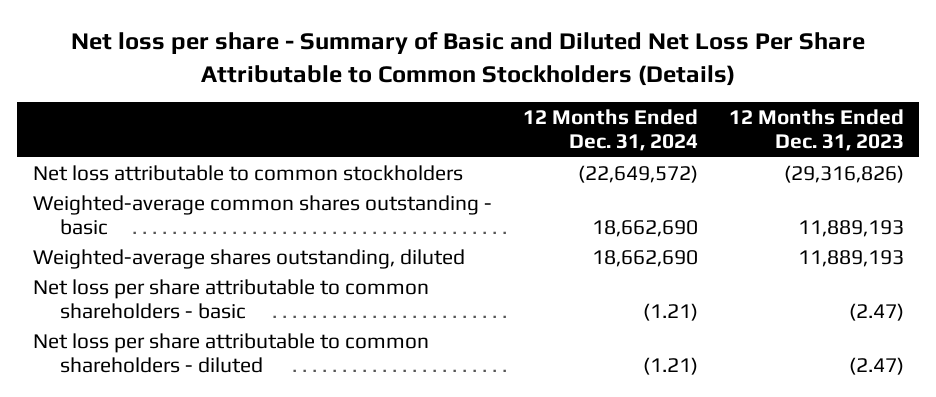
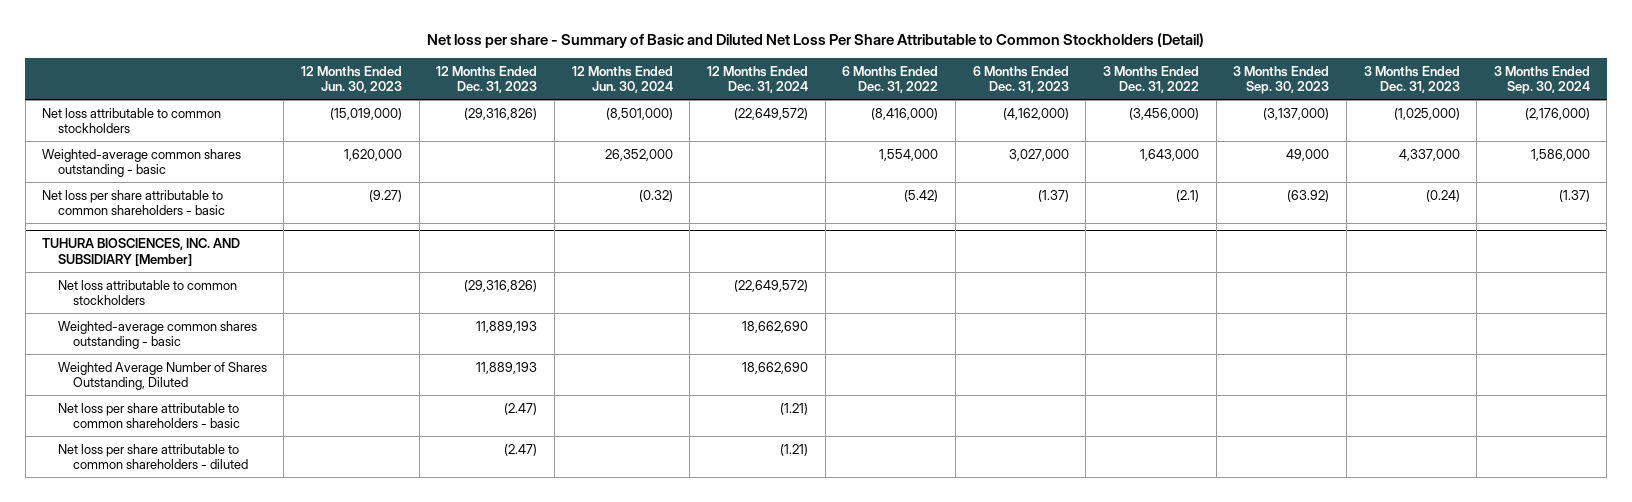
[71,31,866,86] Net loss per share - Summary of Basic and Diluted Net Loss Per Share Attributable to Common Stockholders (Details) -> [427,33,1205,49] Net loss per share - Summary of Basic and Diluted Net Loss Per Share Attributable to Common Stockholders (Detail)
none -> [300,65,402,94] 12 Months Ended Jun. 30, 2023
none -> [571,65,673,94] 12 Months Ended Jun. 30, 2024
none -> [842,65,939,94] 6 Months Ended Dec. 31, 2022
none -> [972,65,1069,94] 6 Months Ended Dec. 31, 2023
none -> [1102,65,1199,94] 3 Months Ended Dec. 31, 2022
none -> [1233,65,1330,95] 3 Months Ended Sep. 30, 2023
none -> [1363,65,1460,94] 3 Months Ended Dec. 31, 2023
none -> [1493,65,1590,95] 3 Months Ended Sep. 30, 2024
none -> [42,148,242,178] Weighted-average common shares outstanding - basic
none -> [42,189,225,216] Net loss per share attributable to common shareholders - basic
none -> [42,238,241,267] TUHURA BIOSCIENCES, INC. AND SUBSIDIARY [Member]
none -> [57,279,237,306] Net loss attributable to common stockholders
[32,248,465,269] Weighted-average shares outstanding, diluted -> [57,361,267,391] Weighted Average Number of Shares Outstanding, Diluted

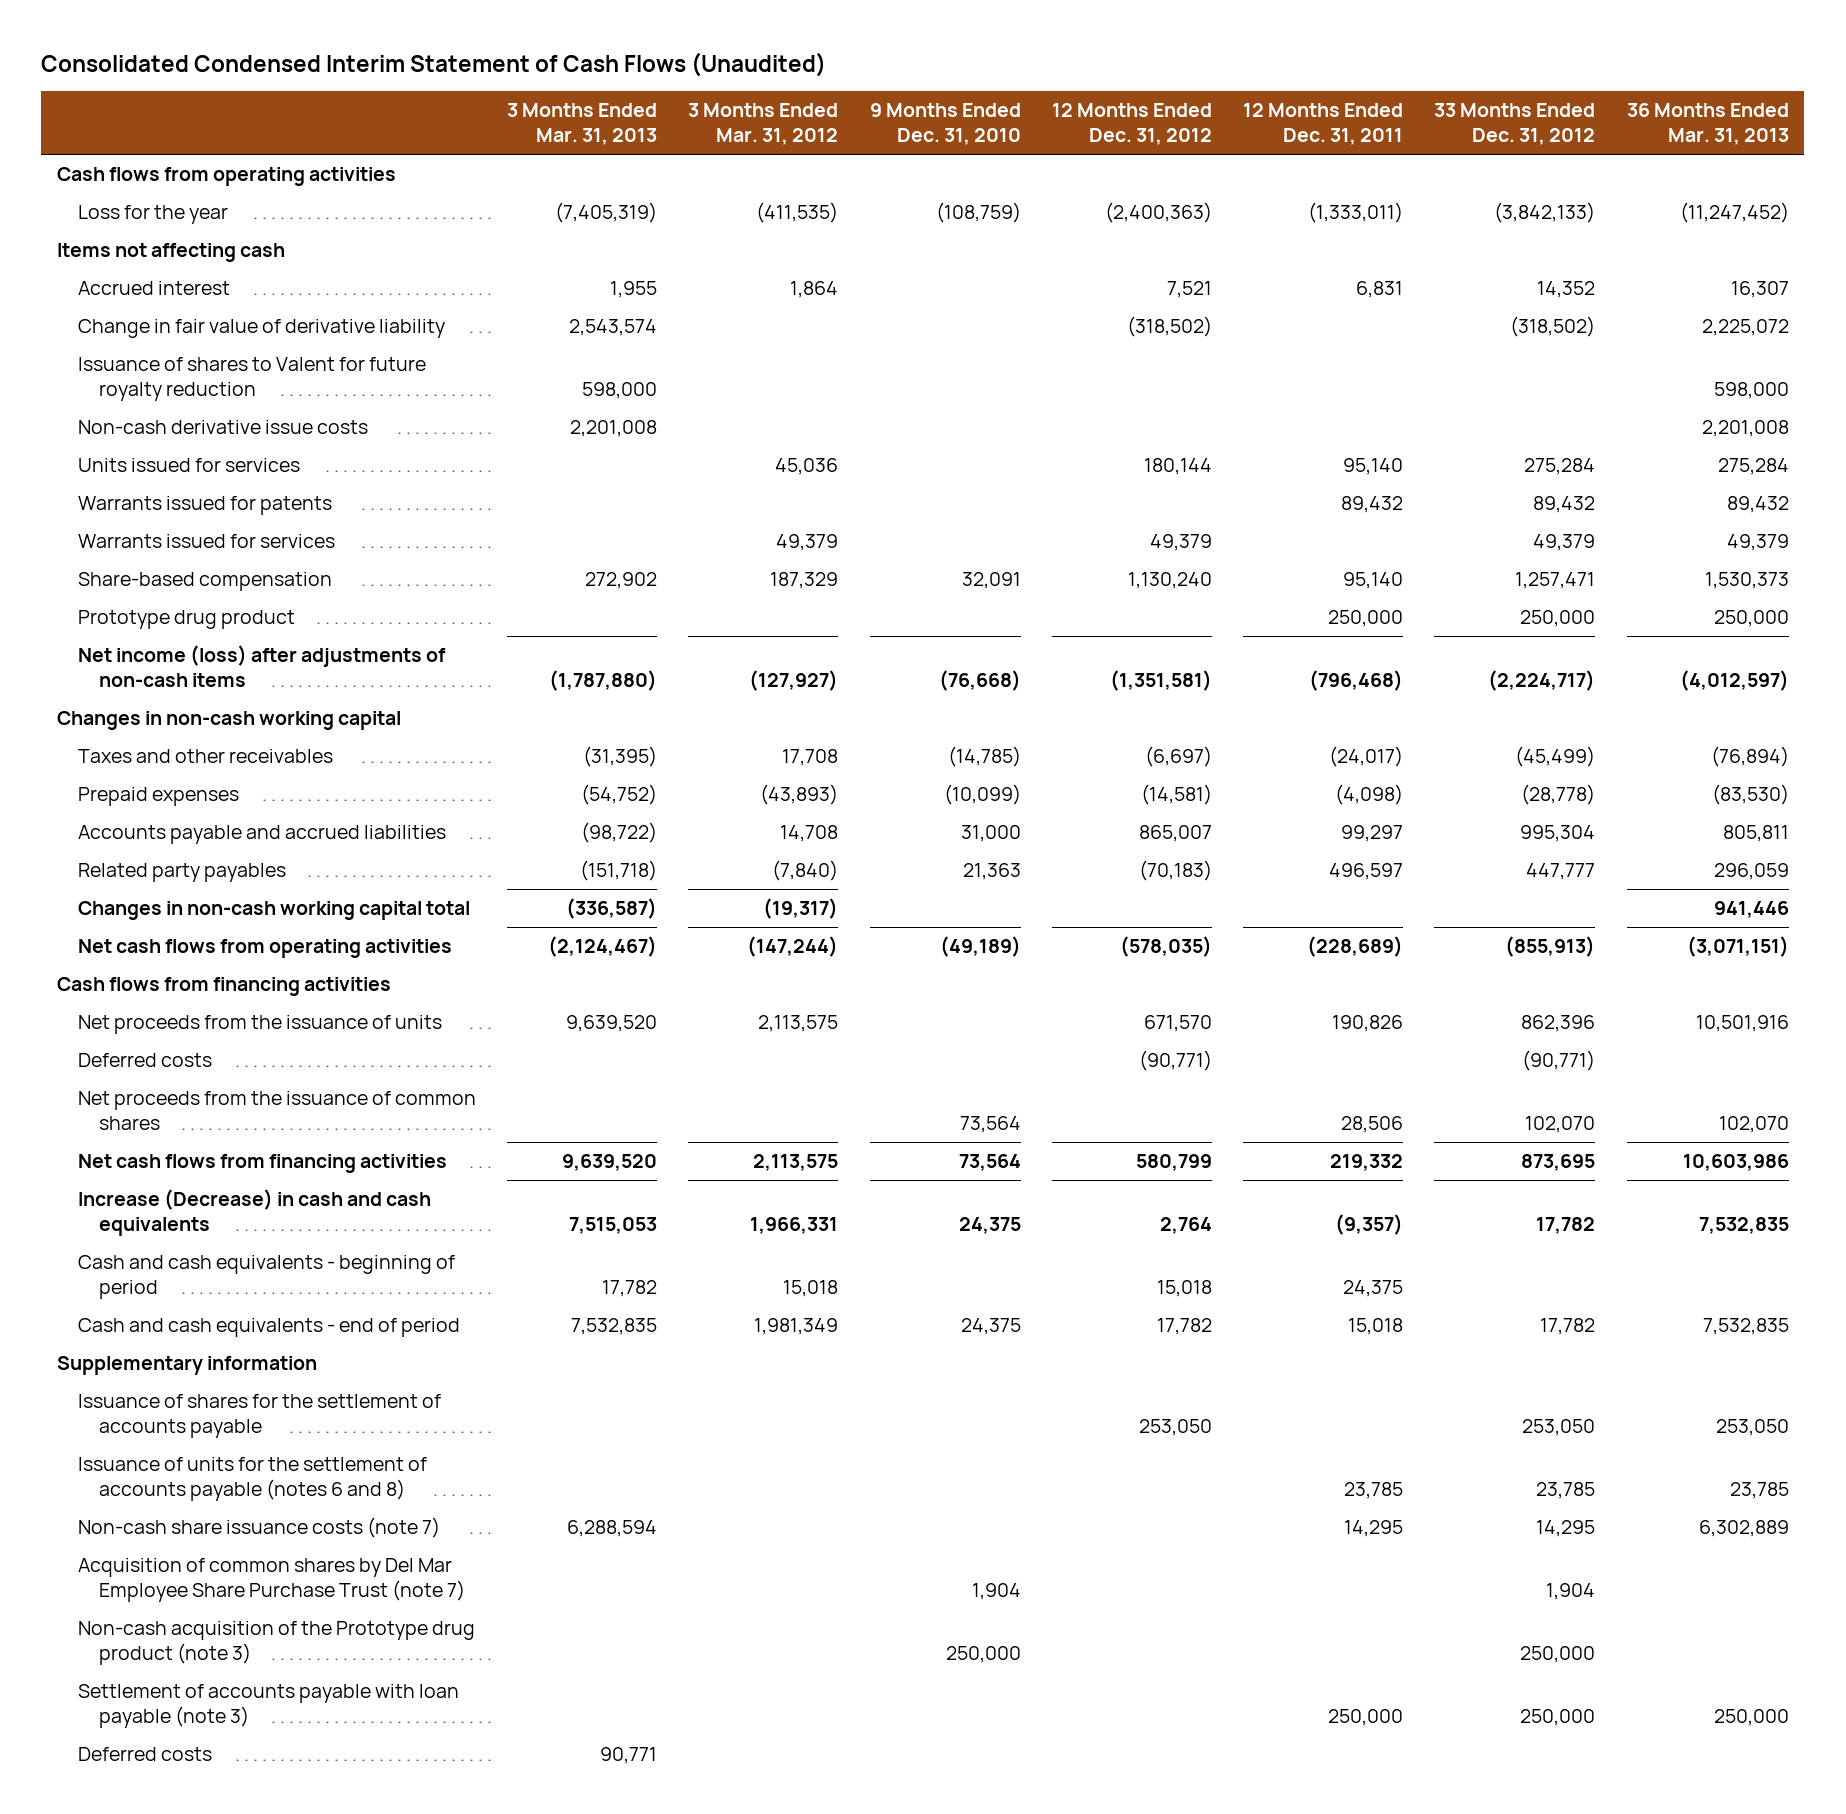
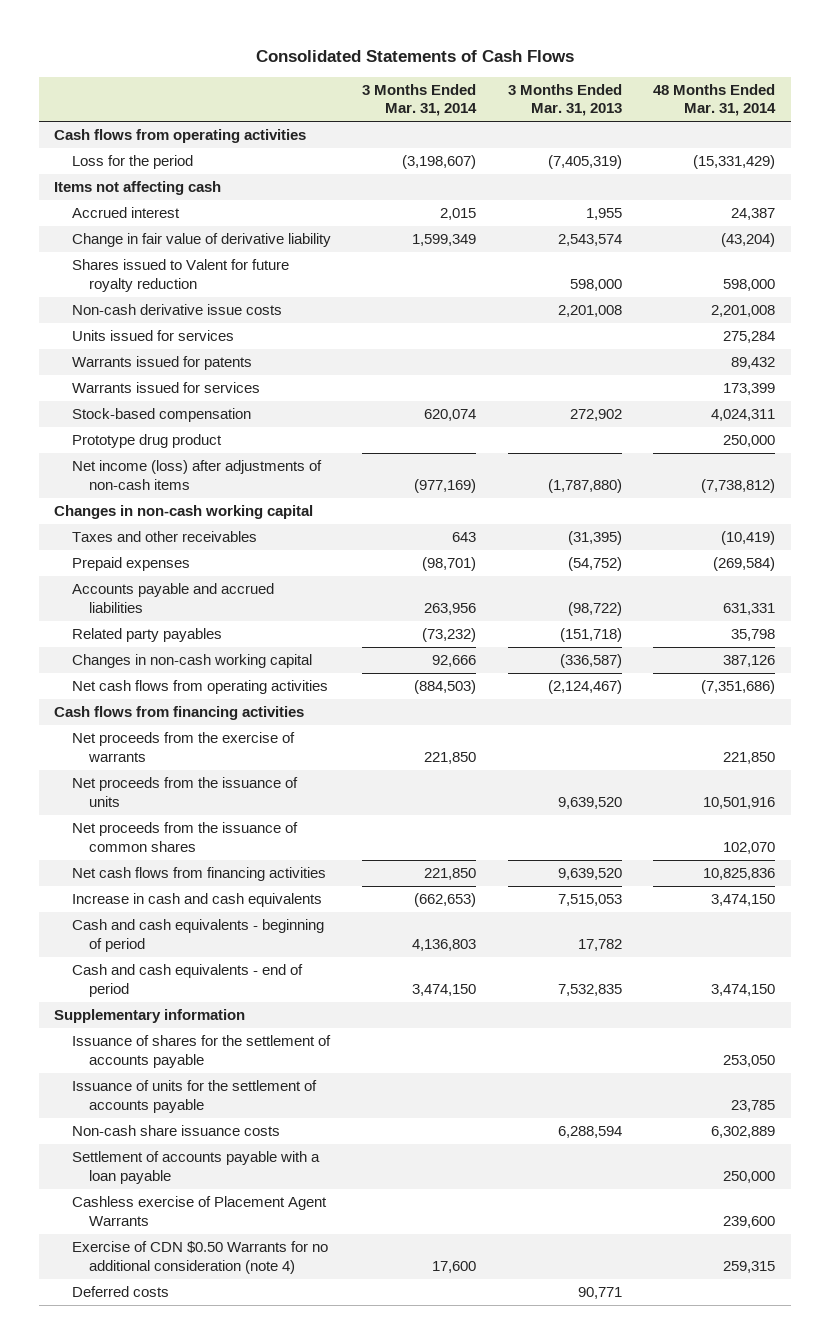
[41,51,827,77] Consolidated Condensed Interim Statement of Cash Flows (Unaudited) -> [255,49,574,62] Consolidated Statements of Cash Flows
[688,103,839,146] 3 Months Ended Mar. 31, 2012 -> none
[869,103,1021,146] 9 Months Ended Dec. 31, 2010 -> none
[1051,103,1212,146] 12 Months Ended Dec. 31, 2012 -> none
[1243,103,1404,146] 12 Months Ended Dec. 31, 2011 -> none
[1434,103,1596,146] 33 Months Ended Dec. 31, 2012 -> none
[1626,103,1789,146] 36 Months Ended Mar. 31, 2013 -> none
none -> [362,83,478,117] 3 Months Ended Mar. 31, 2014
none -> [653,83,777,117] 48 Months Ended Mar. 31, 2014
[77,204,228,224] Loss for the year -> [71,155,193,170] Loss for the period
[77,356,426,401] Issuance of shares to Valent for future royalty reduction -> [71,259,289,292] Shares issued to Valent for future royalty reduction
[77,571,332,591] Share-based compensation -> [71,408,251,423] Stock-based compensation
[77,900,470,920] Changes in non-cash working capital total -> [71,654,312,669] Changes in non-cash working capital
none -> [71,732,295,762] Net proceeds from the exercise of warrants
[77,1052,212,1067] Deferred costs -> none
[77,1188,431,1236] Increase (Decrease) in cash and cash equivalents -> [71,893,322,908] Increase in cash and cash equivalents
[77,1557,465,1602] Acquisition of common shares by Del Mar Employee Share Purchase Trust (note 7) -> none
[77,1620,475,1665] Non-cash acquisition of the Prototype drug product (note 3) -> none
[77,1456,427,1501] Issuance of units for the settlement of accounts payable (notes 6 and 8) -> [71,1080,317,1113] Issuance of units for the settlement of accounts payable
[77,1516,440,1538] Non-cash share issuance costs (note 7) -> [71,1125,280,1137] Non-cash share issuance costs
[77,1683,459,1728] Settlement of accounts payable with loan payable (note 3) -> [71,1151,320,1184] Settlement of accounts payable with a loan payable
none -> [71,1196,327,1226] Cashless exercise of Placement Agent Warrants
none -> [71,1241,328,1274] Exercise of CDN $0.50 Warrants for no additional consideration (note 4)

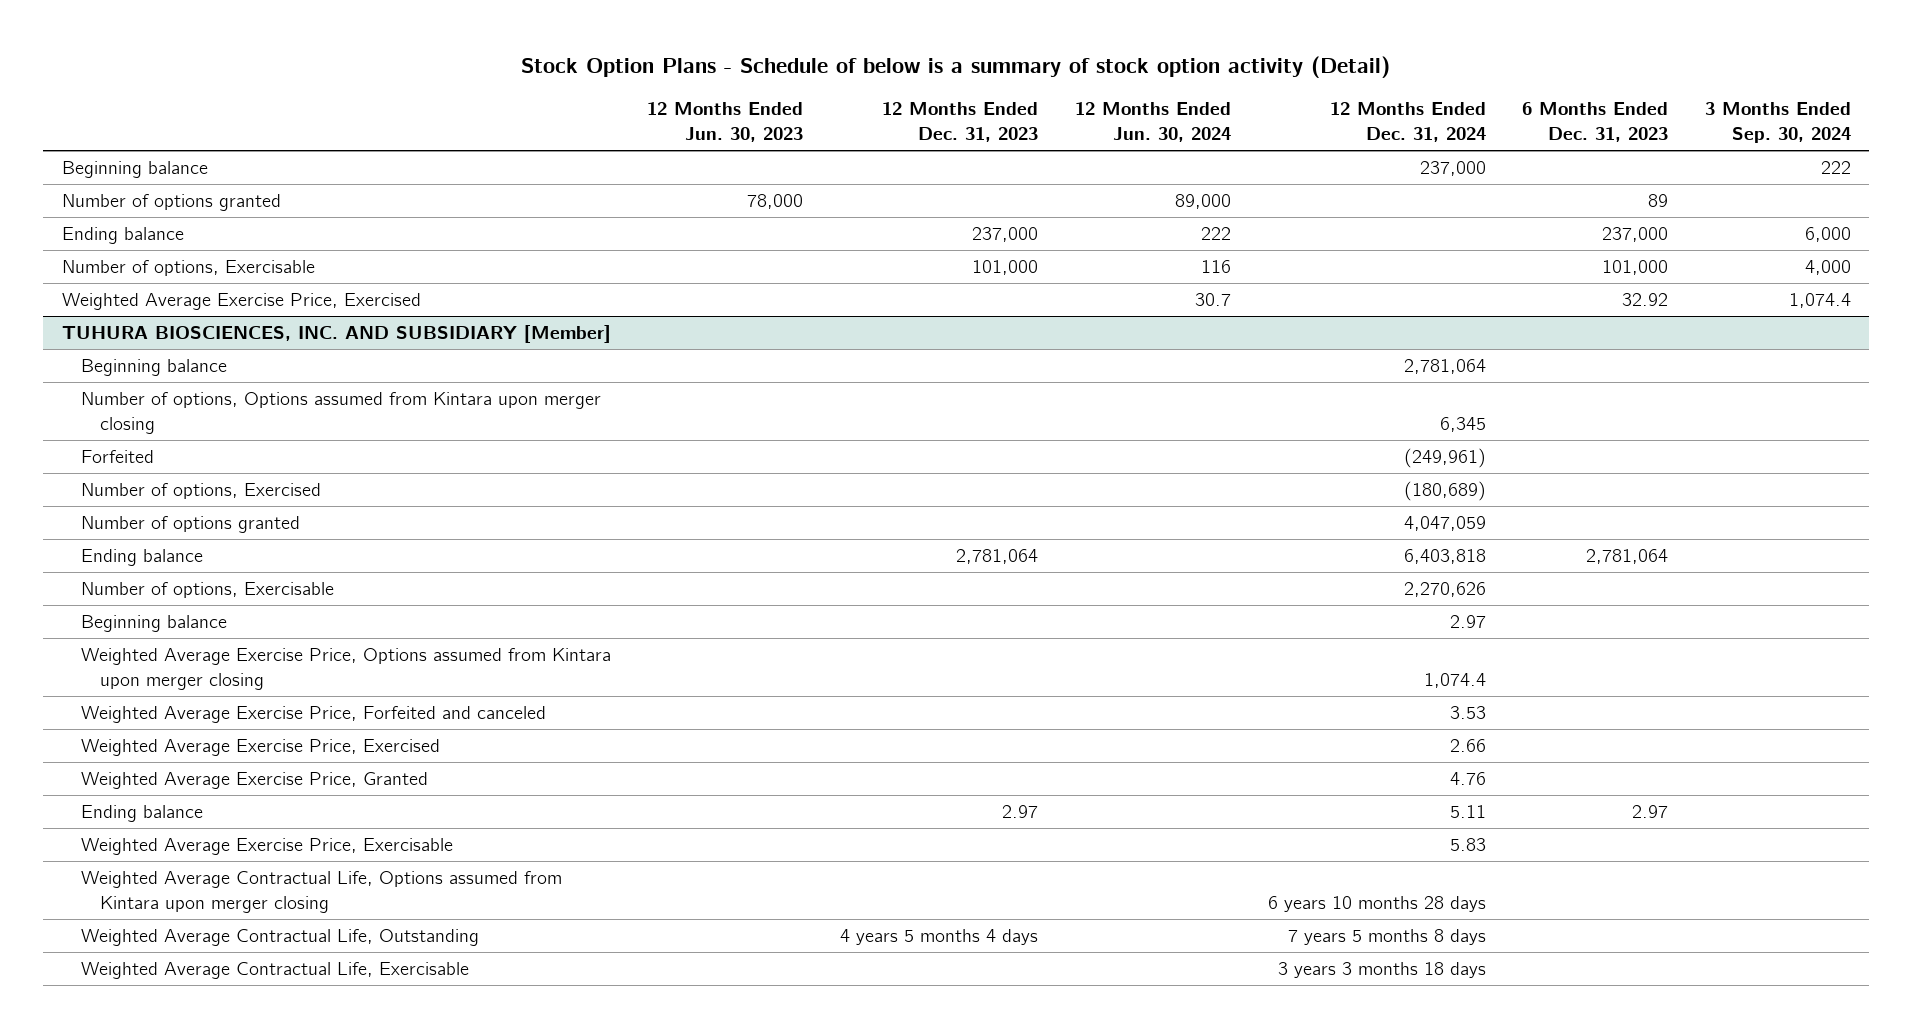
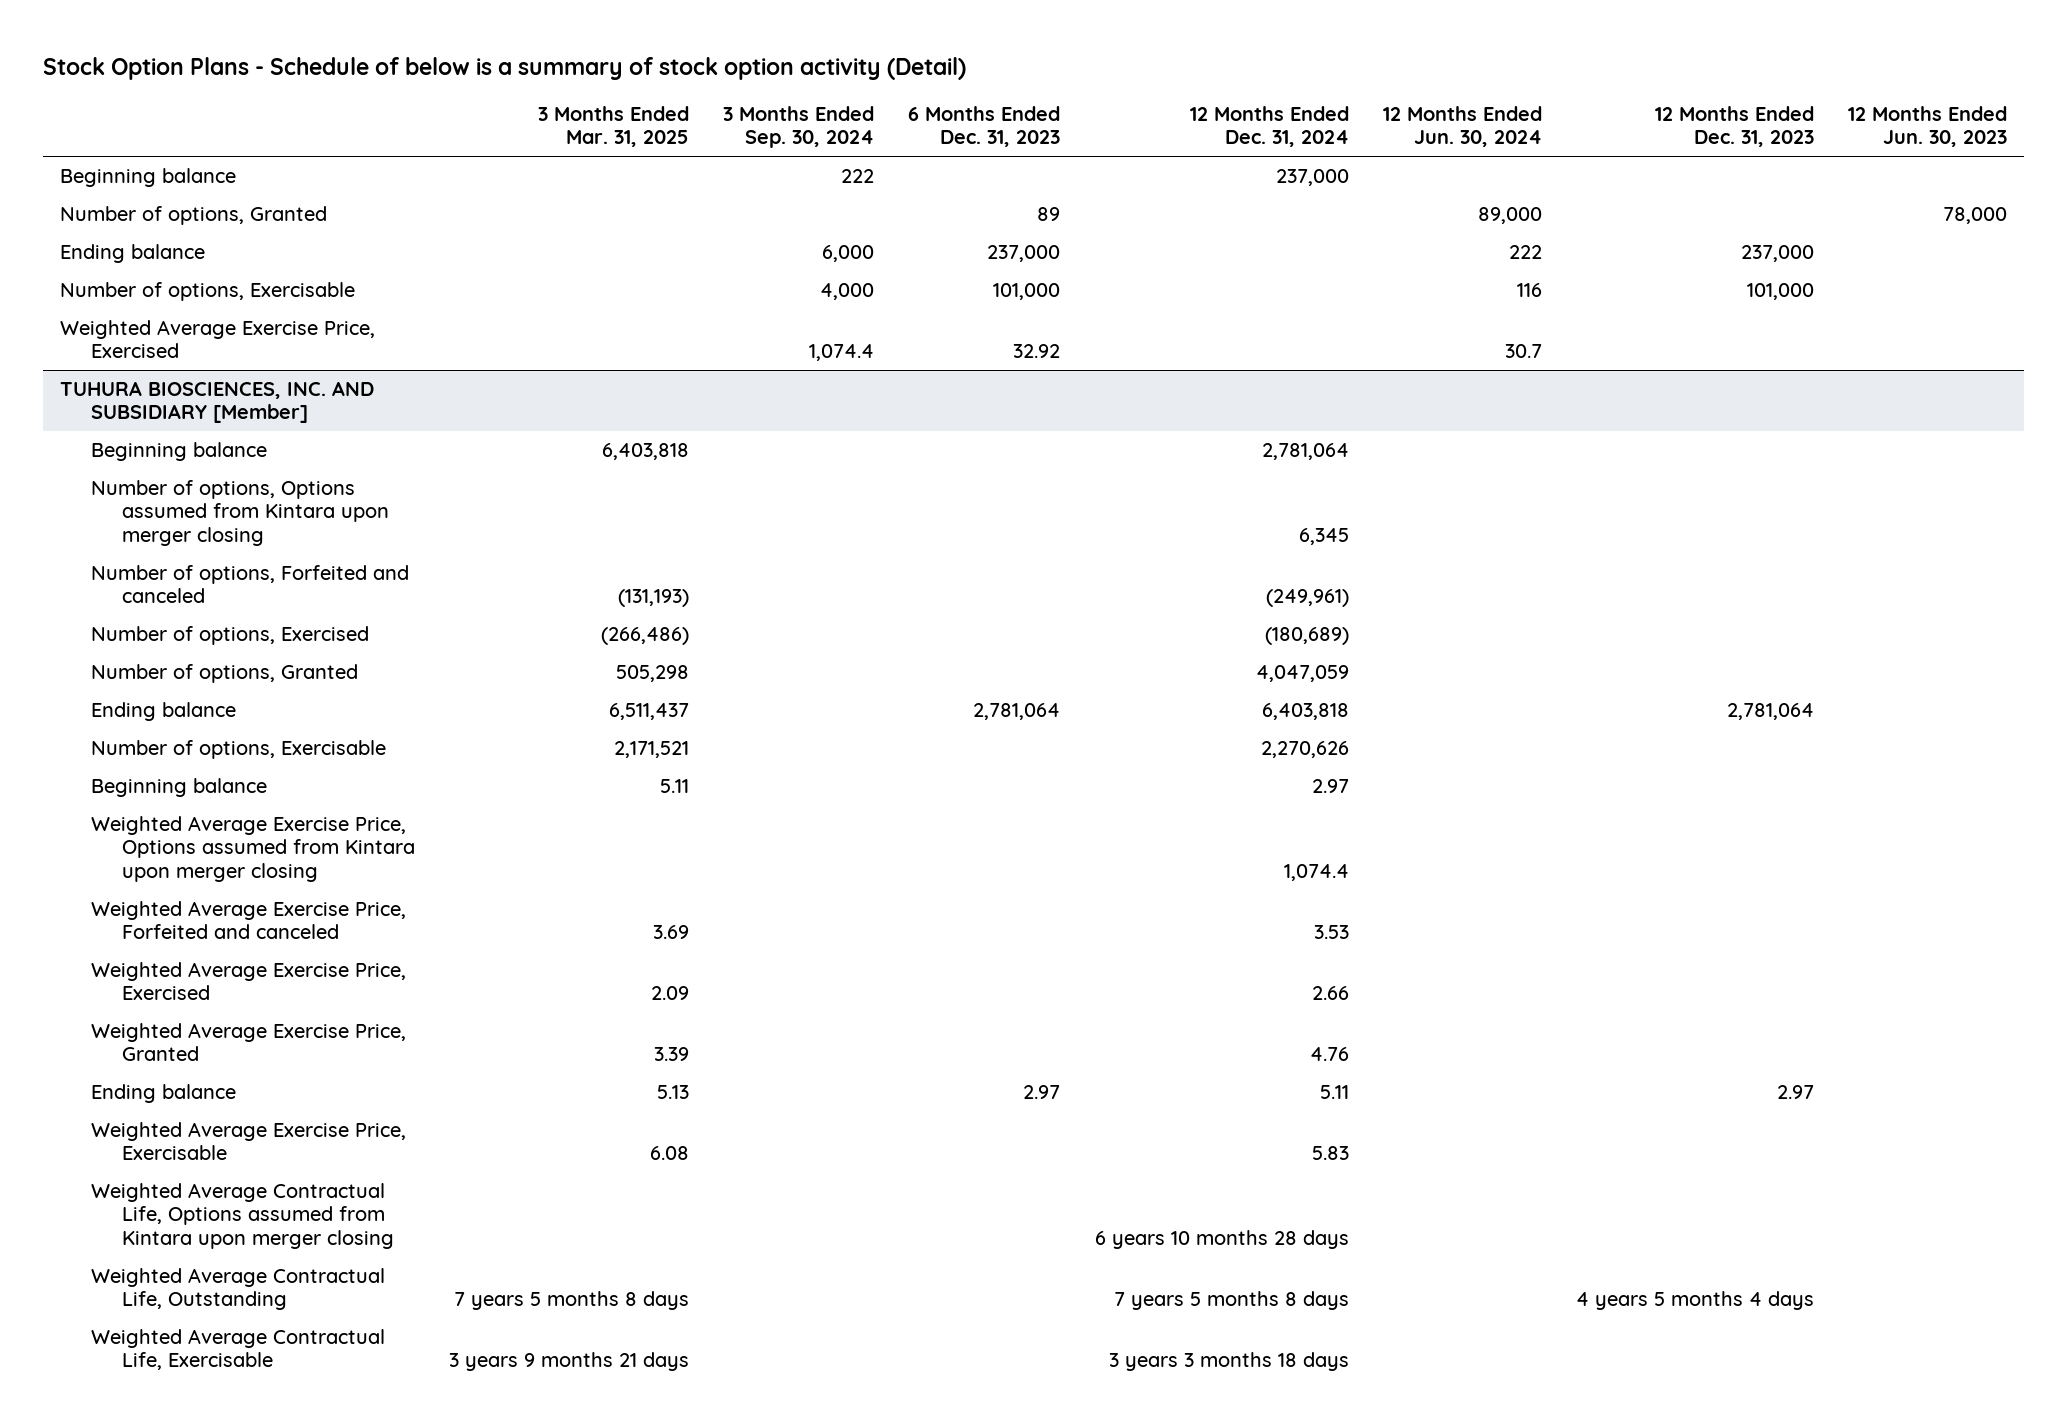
none -> [538,105,690,148] 3 Months Ended Mar. 31, 2025
[61,194,281,212] Number of options granted -> [60,206,328,226] Number of options, Granted
[80,450,154,464] Forfeited -> [91,565,410,604] Number of options, Forfeited and canceled
[80,516,300,534] Number of options granted -> [91,664,359,684] Number of options, Granted

